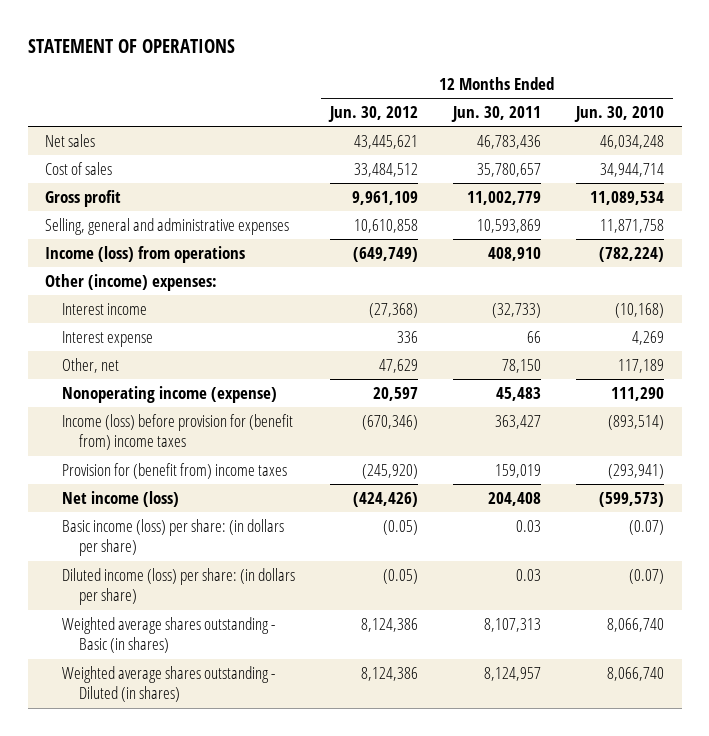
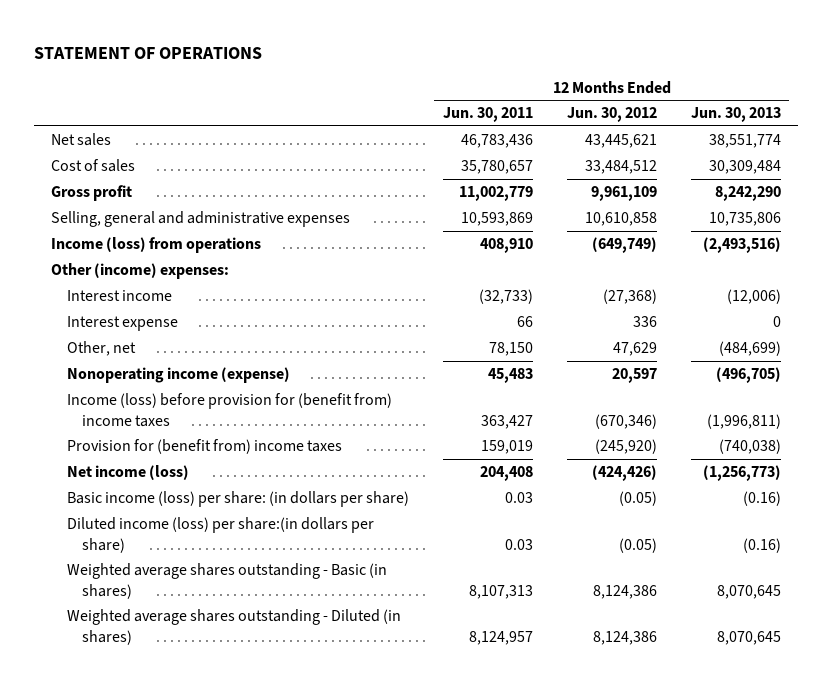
[574,106,665,123] Jun. 30, 2010 -> none
none -> [690,107,781,123] Jun. 30, 2013
[61,568,295,606] Diluted income (loss) per share: (in dollars per share) -> [66,517,374,553] Diluted income (loss) per share:(in dollars per share)

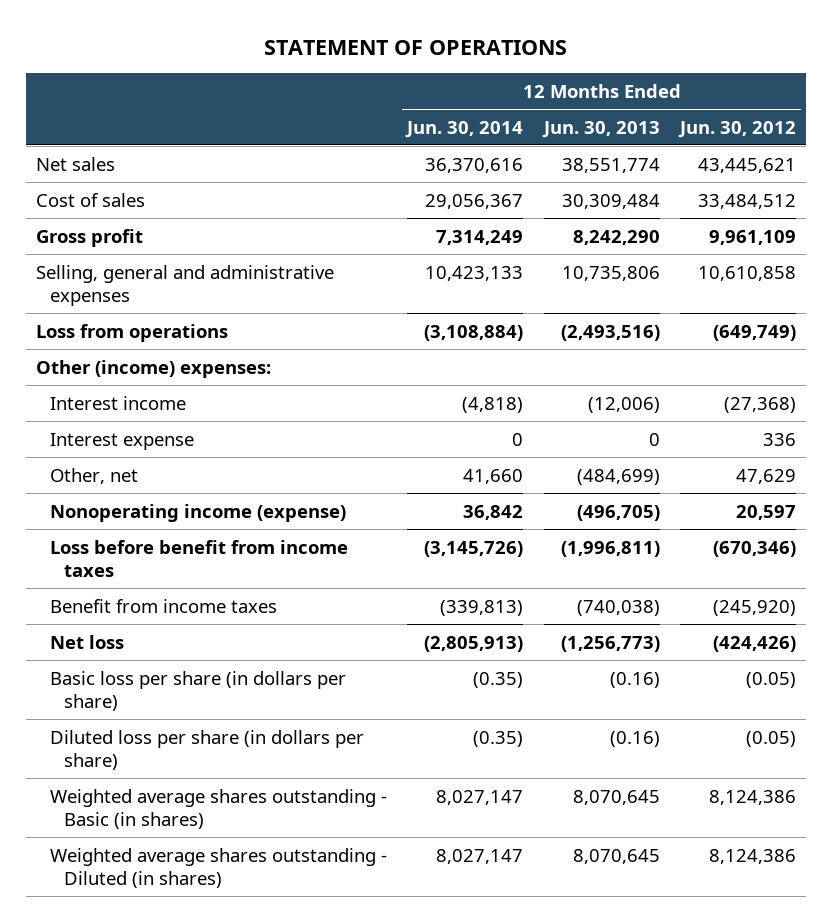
[442,107,533,123] Jun. 30, 2011 -> none
none -> [405,120,524,138] Jun. 30, 2014
[51,237,262,254] Income (loss) from operations -> [36,323,229,342] Loss from operations
[66,393,392,427] Income (loss) before provision for (benefit from) income taxes -> [50,539,349,577] Loss before benefit from income taxes
[66,439,342,455] Provision for (benefit from) income taxes -> [50,598,278,613] Benefit from income taxes
[66,465,189,481] Net income (loss) -> [50,634,125,649] Net loss
[66,491,409,508] Basic income (loss) per share: (in dollars per share) -> [50,670,347,711] Basic loss per share (in dollars per share)
[66,517,374,553] Diluted income (loss) per share:(in dollars per share) -> [50,729,365,770] Diluted loss per share (in dollars per share)

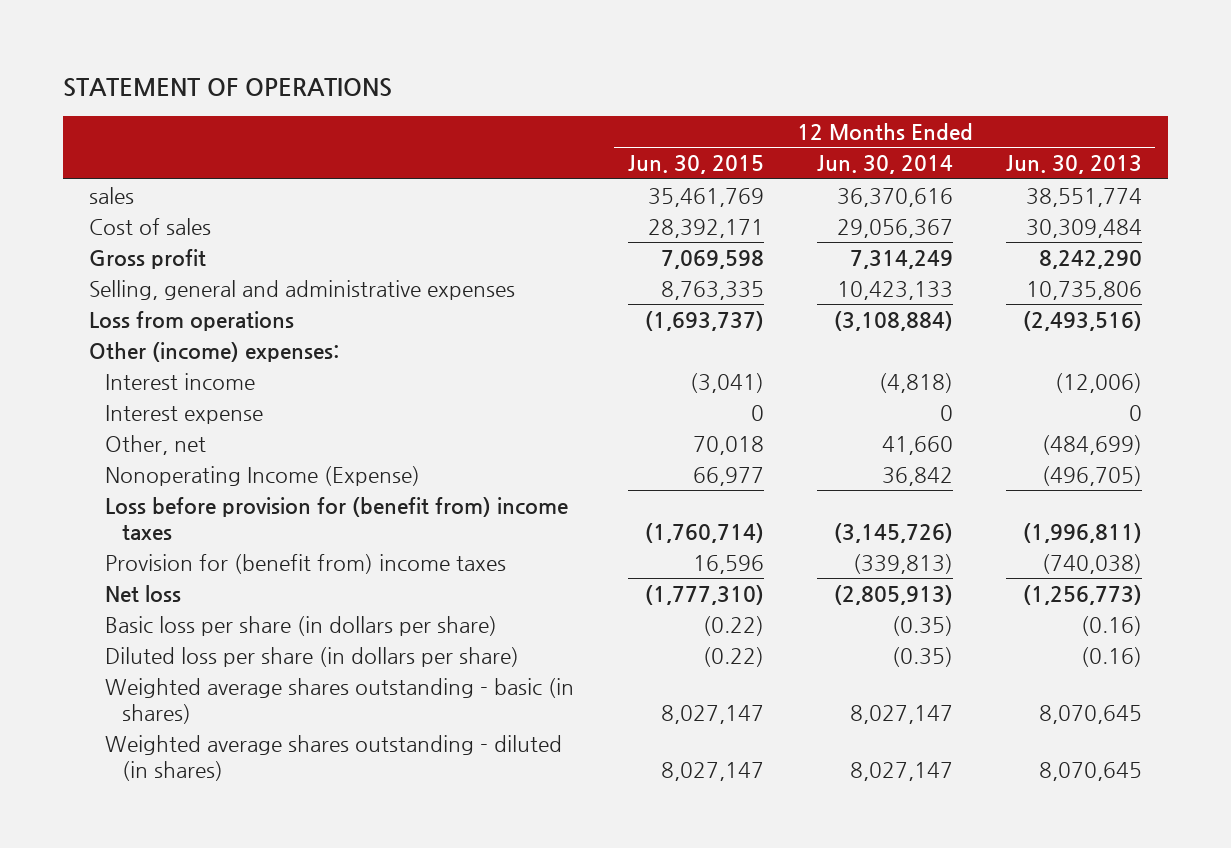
[678,120,797,138] Jun. 30, 2012 -> none
none -> [627,155,764,175] Jun. 30, 2015
[36,156,116,171] Net sales -> [89,186,135,204] sales
[50,503,347,522] Nonoperating income (expense) -> [105,465,421,486] Nonoperating Income (Expense)
[50,539,349,577] Loss before benefit from income taxes -> [105,496,569,540] Loss before provision for (benefit from) income taxes
[50,598,278,613] Benefit from income taxes -> [105,553,507,574] Provision for (benefit from) income taxes
[50,788,388,829] Weighted average shares outstanding - Basic (in shares) -> [105,677,575,724] Weighted average shares outstanding - basic (in shares)
[50,847,388,888] Weighted average shares outstanding - Diluted (in shares) -> [105,734,563,781] Weighted average shares outstanding - diluted (in shares)

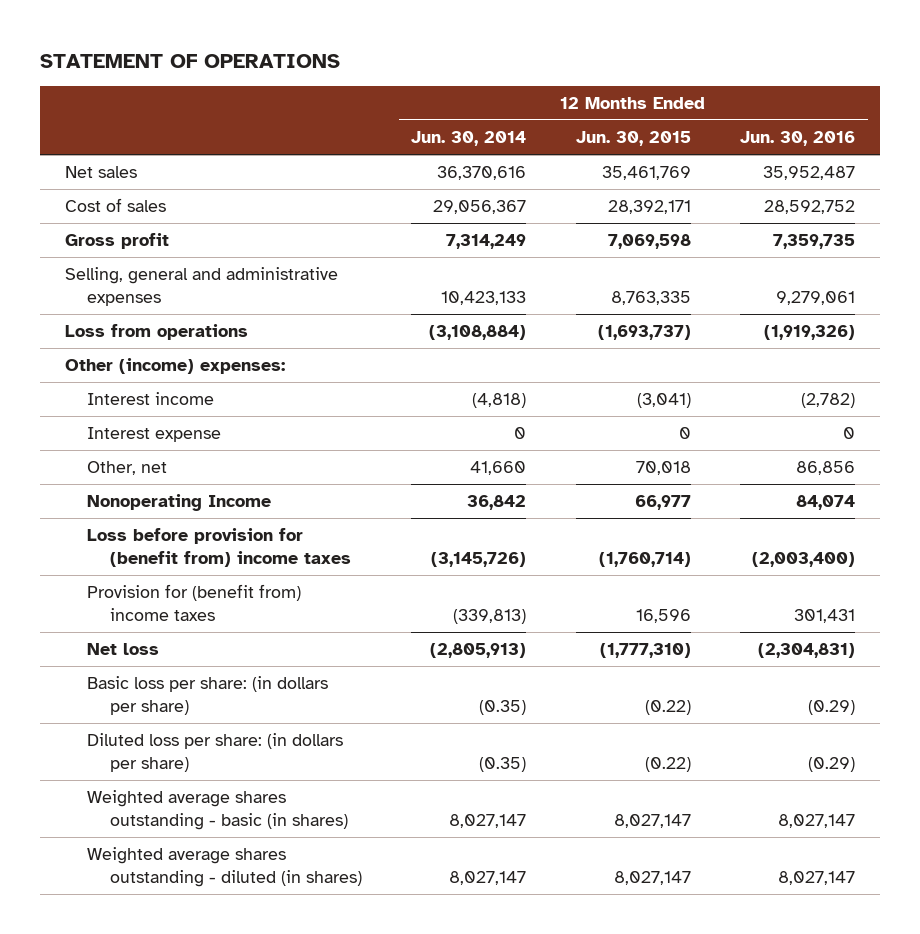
[1005,155,1142,175] Jun. 30, 2013 -> none
none -> [740,131,856,147] Jun. 30, 2016
[89,186,135,204] sales -> [64,166,137,179] Net sales
[105,465,421,486] Nonoperating Income (Expense) -> [87,494,272,512] Nonoperating Income
[105,615,498,636] Basic loss per share (in dollars per share) -> [87,676,329,715] Basic loss per share: (in dollars per share)
[105,646,520,667] Diluted loss per share (in dollars per share) -> [87,733,344,772] Diluted loss per share: (in dollars per share)

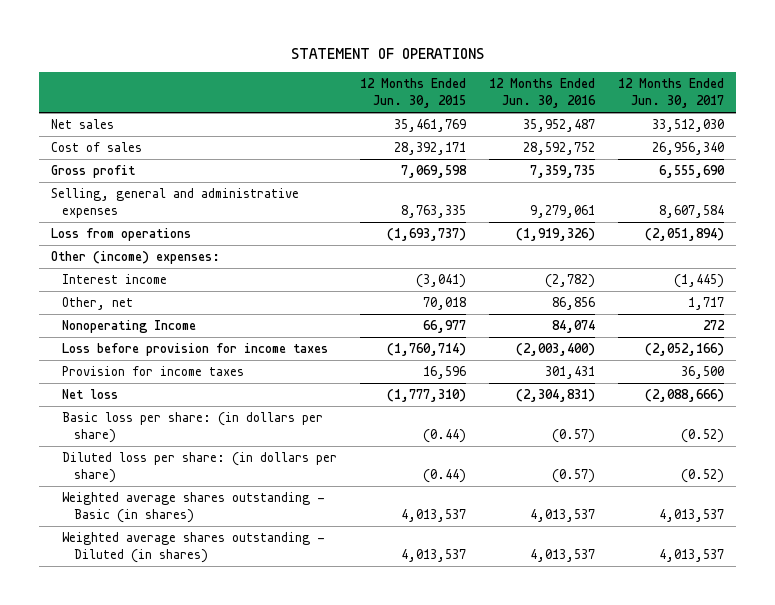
[411,131,527,147] Jun. 30, 2014 -> none
none -> [618,78,725,109] 12 Months Ended Jun. 30, 2017
[87,427,222,443] Interest expense -> none
[87,528,352,567] Loss before provision for (benefit from) income taxes -> [62,343,329,357] Loss before provision for income taxes
[87,584,302,621] Provision for (benefit from) income taxes -> [62,366,245,377] Provision for income taxes
[644,699,691,715] (0.22) -> [423,428,467,443] (0.44)
[808,699,856,715] (0.29) -> [552,428,596,443] (0.57)
[644,756,691,772] (0.22) -> [423,468,467,483] (0.44)
[808,756,856,772] (0.29) -> [552,468,596,483] (0.57)
[87,790,349,830] Weighted average shares outstanding - basic (in shares) -> [62,492,326,523] Weighted average shares outstanding - Basic (in shares)
[613,813,691,828] 8,027,147 -> [401,508,467,522] 4,013,537
[778,813,856,828] 8,027,147 -> [530,508,596,522] 4,013,537
[87,847,363,887] Weighted average shares outstanding - diluted (in shares) -> [62,532,326,563] Weighted average shares outstanding - Diluted (in shares)
[613,870,691,885] 8,027,147 -> [401,548,467,562] 4,013,537
[778,870,856,885] 8,027,147 -> [530,548,596,562] 4,013,537

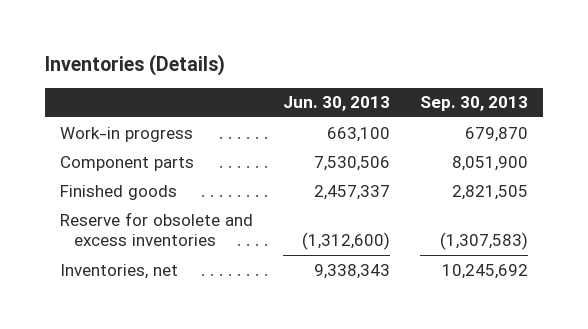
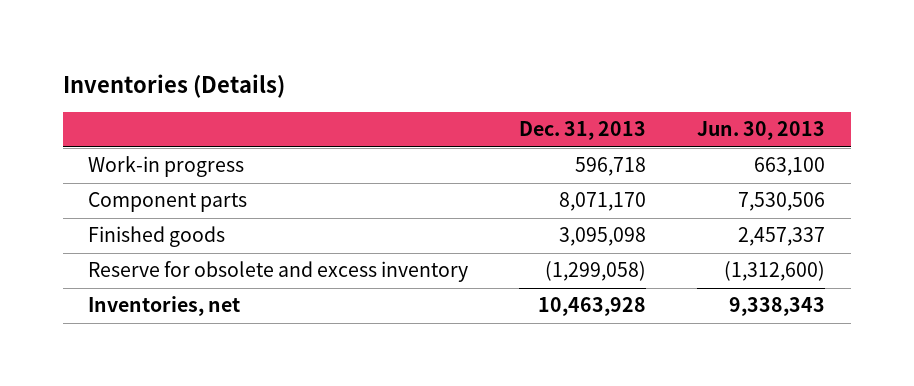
[420,96,529,112] Sep. 30, 2013 -> none
none -> [519,121,647,141] Dec. 31, 2013
[59,211,253,247] Reserve for obsolete and excess inventories -> [88,261,469,283] Reserve for obsolete and excess inventory

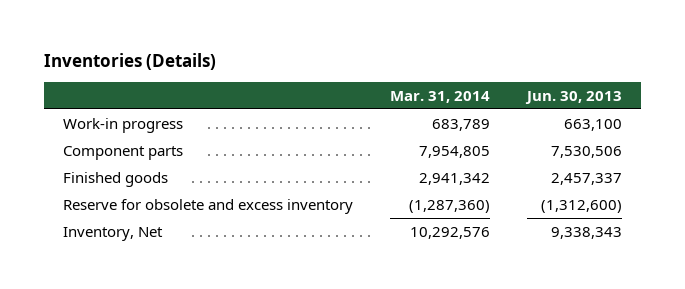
[519,121,647,141] Dec. 31, 2013 -> none
none -> [390,90,491,103] Mar. 31, 2014
[88,296,241,317] Inventories, net -> [62,226,163,241] Inventory, Net

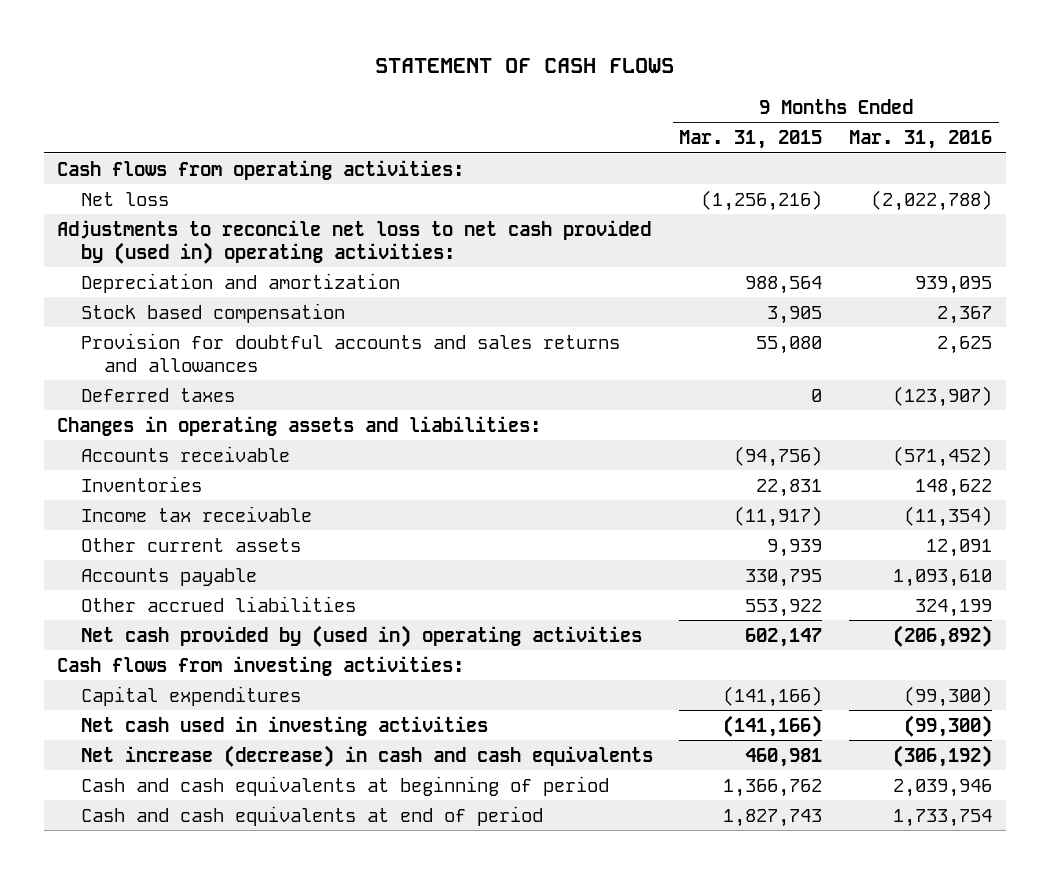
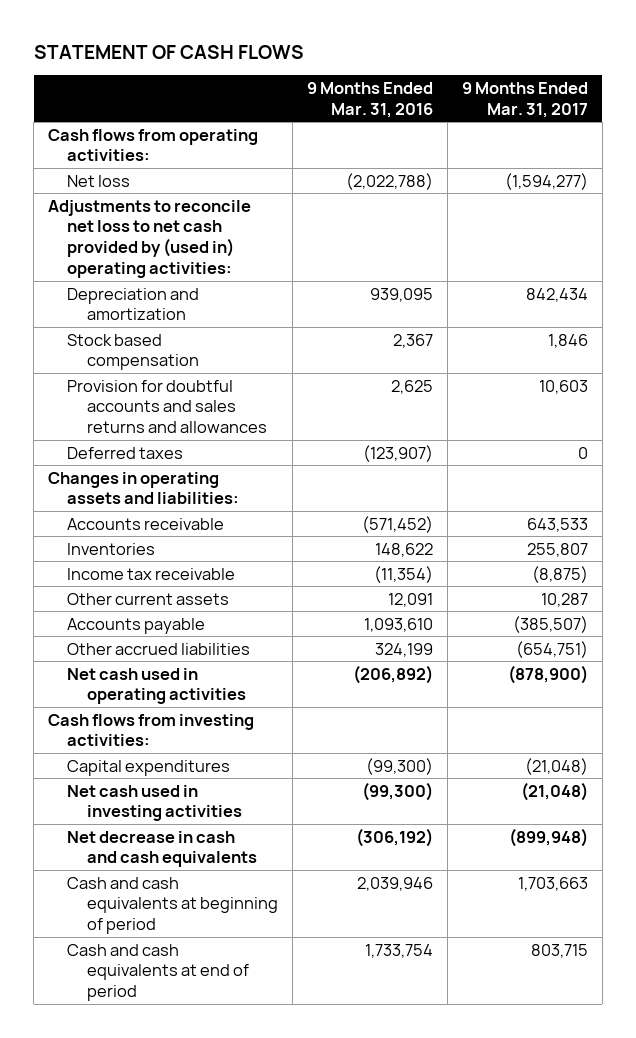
[679,130,823,150] Mar. 31, 2015 -> none
none -> [461,81,588,118] 9 Months Ended Mar. 31, 2017
[80,624,642,647] Net cash provided by (used in) operating activities -> [67,667,246,705] Net cash used in operating activities
[80,744,653,767] Net increase (decrease) in cash and cash equivalents -> [67,830,257,868] Net decrease in cash and cash equivalents

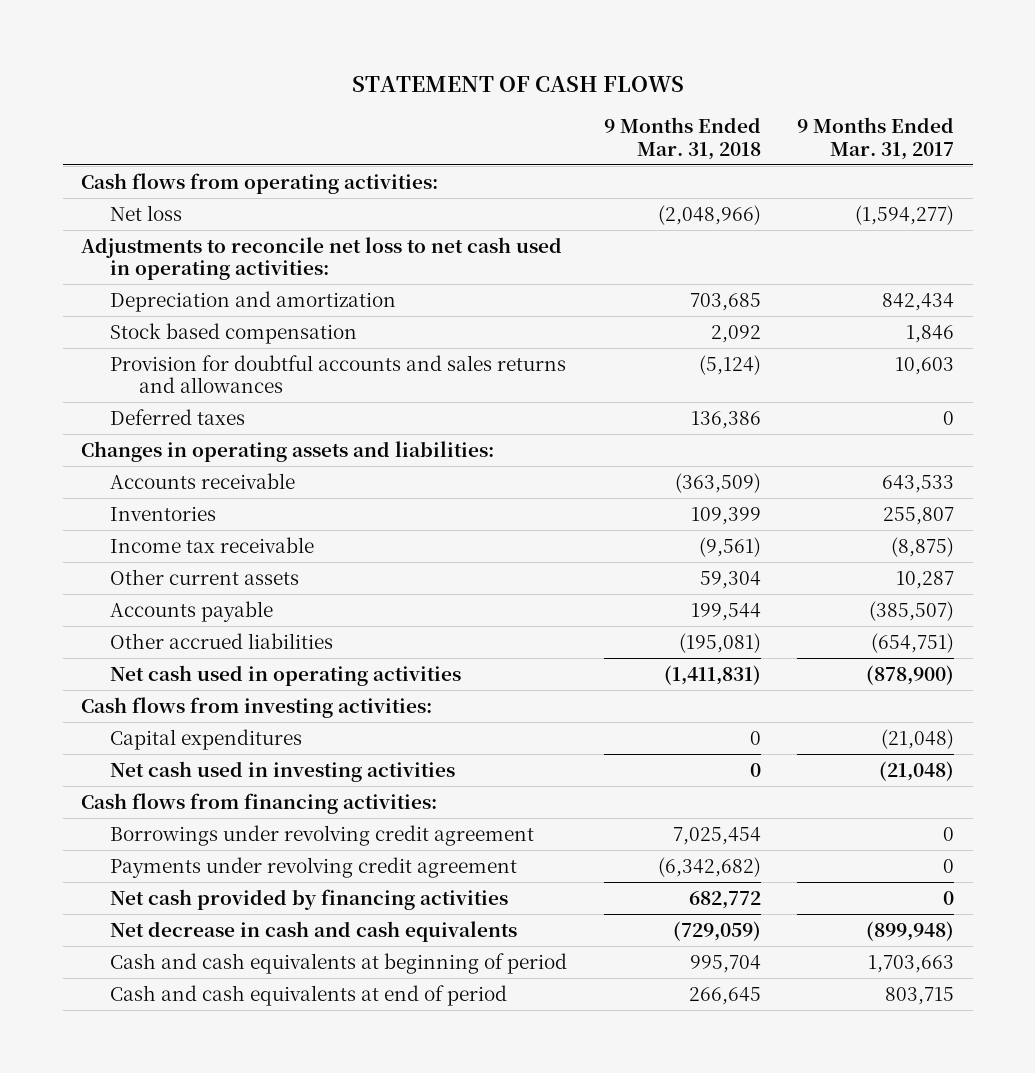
[306,81,433,118] 9 Months Ended Mar. 31, 2016 -> none
none -> [603,117,761,160] 9 Months Ended Mar. 31, 2018
[48,199,252,278] Adjustments to reconcile net loss to net cash provided by (used in) operating activities: -> [80,236,562,281] Adjustments to reconcile net loss to net cash used in operating activities:
none -> [80,792,437,814] Cash flows from financing activities:
none -> [109,824,534,846] Borrowings under revolving credit agreement
none -> [109,856,517,878] Payments under revolving credit agreement
none -> [109,888,508,910] Net cash provided by financing activities

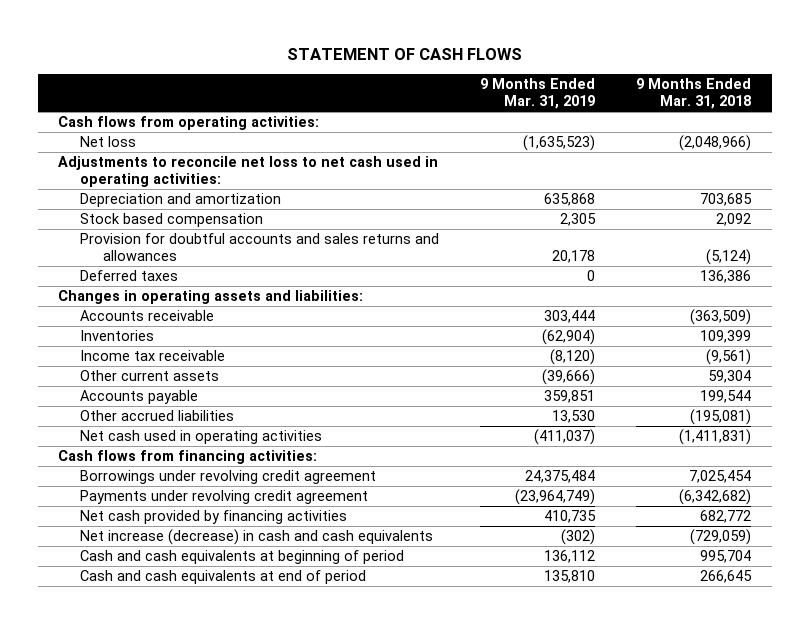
[797,117,955,160] 9 Months Ended Mar. 31, 2017 -> none
none -> [480,78,596,110] 9 Months Ended Mar. 31, 2019
[80,696,432,718] Cash flows from investing activities: -> none
[109,728,302,750] Capital expenditures -> none
[109,760,455,782] Net cash used in investing activities -> none
[109,920,517,942] Net decrease in cash and cash equivalents -> [80,529,434,546] Net increase (decrease) in cash and cash equivalents

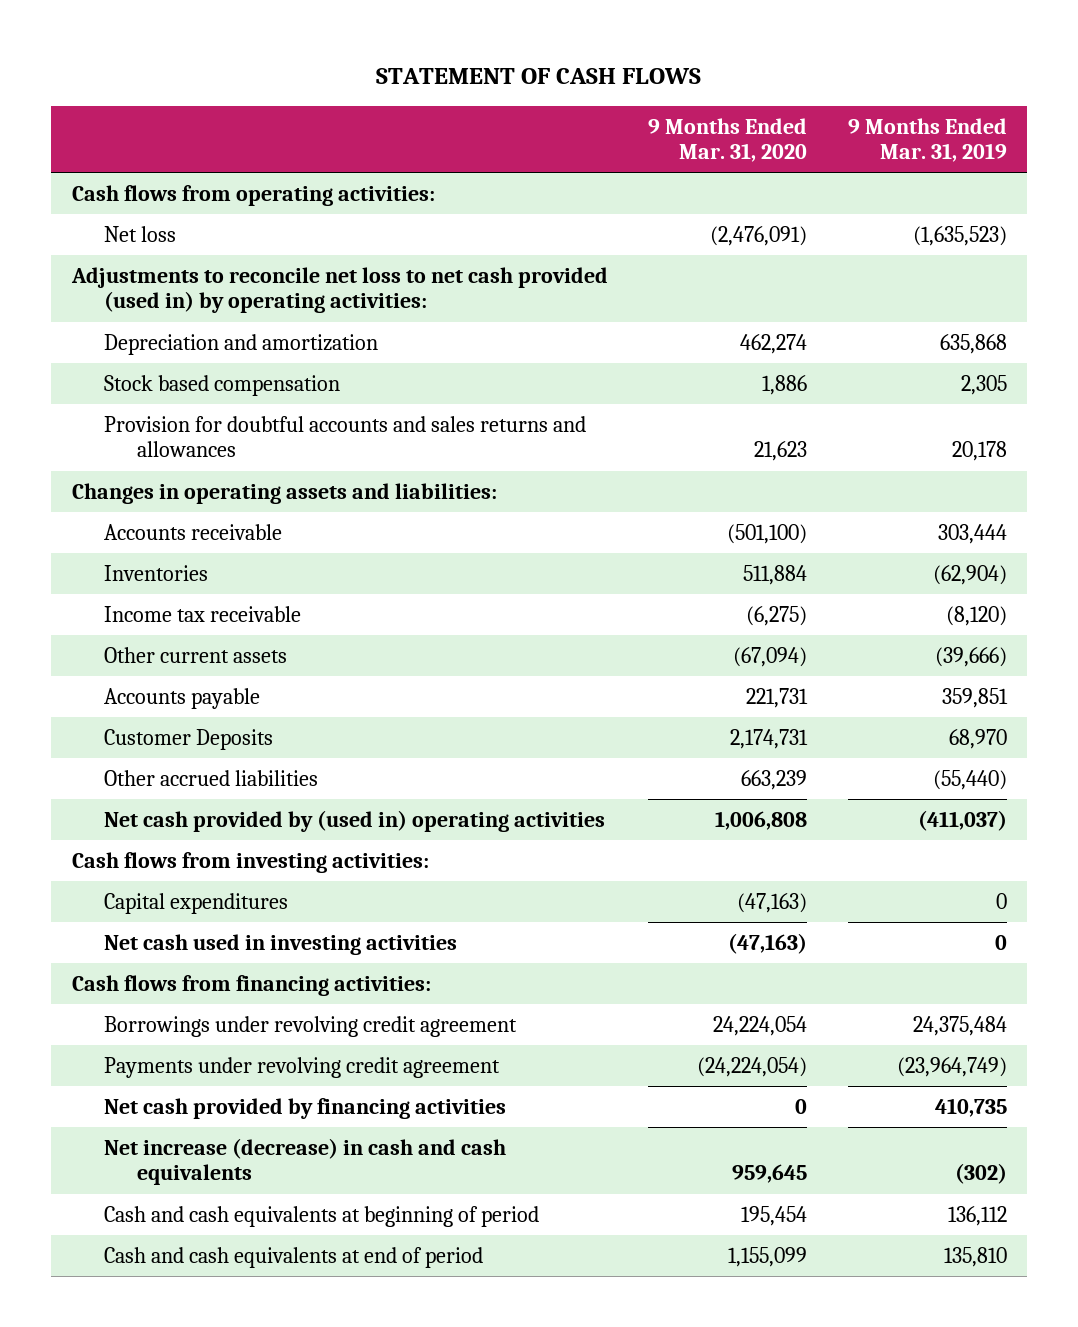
[636,78,752,110] 9 Months Ended Mar. 31, 2018 -> none
none -> [648,117,808,163] 9 Months Ended Mar. 31, 2020
[58,156,439,188] Adjustments to reconcile net loss to net cash used in operating activities: -> [70,266,608,314] Adjustments to reconcile net loss to net cash provided (used in) by operating activities:
[80,270,179,282] Deferred taxes -> none
none -> [104,728,274,750] Customer Deposits
[552,410,596,424] 13,530 -> [932,769,1007,790] (55,440)
[80,430,323,445] Net cash used in operating activities -> [104,809,606,832] Net cash provided by (used in) operating activities
none -> [71,851,429,873] Cash flows from investing activities:
none -> [104,892,289,914] Capital expenditures
none -> [104,933,458,955] Net cash used in investing activities

